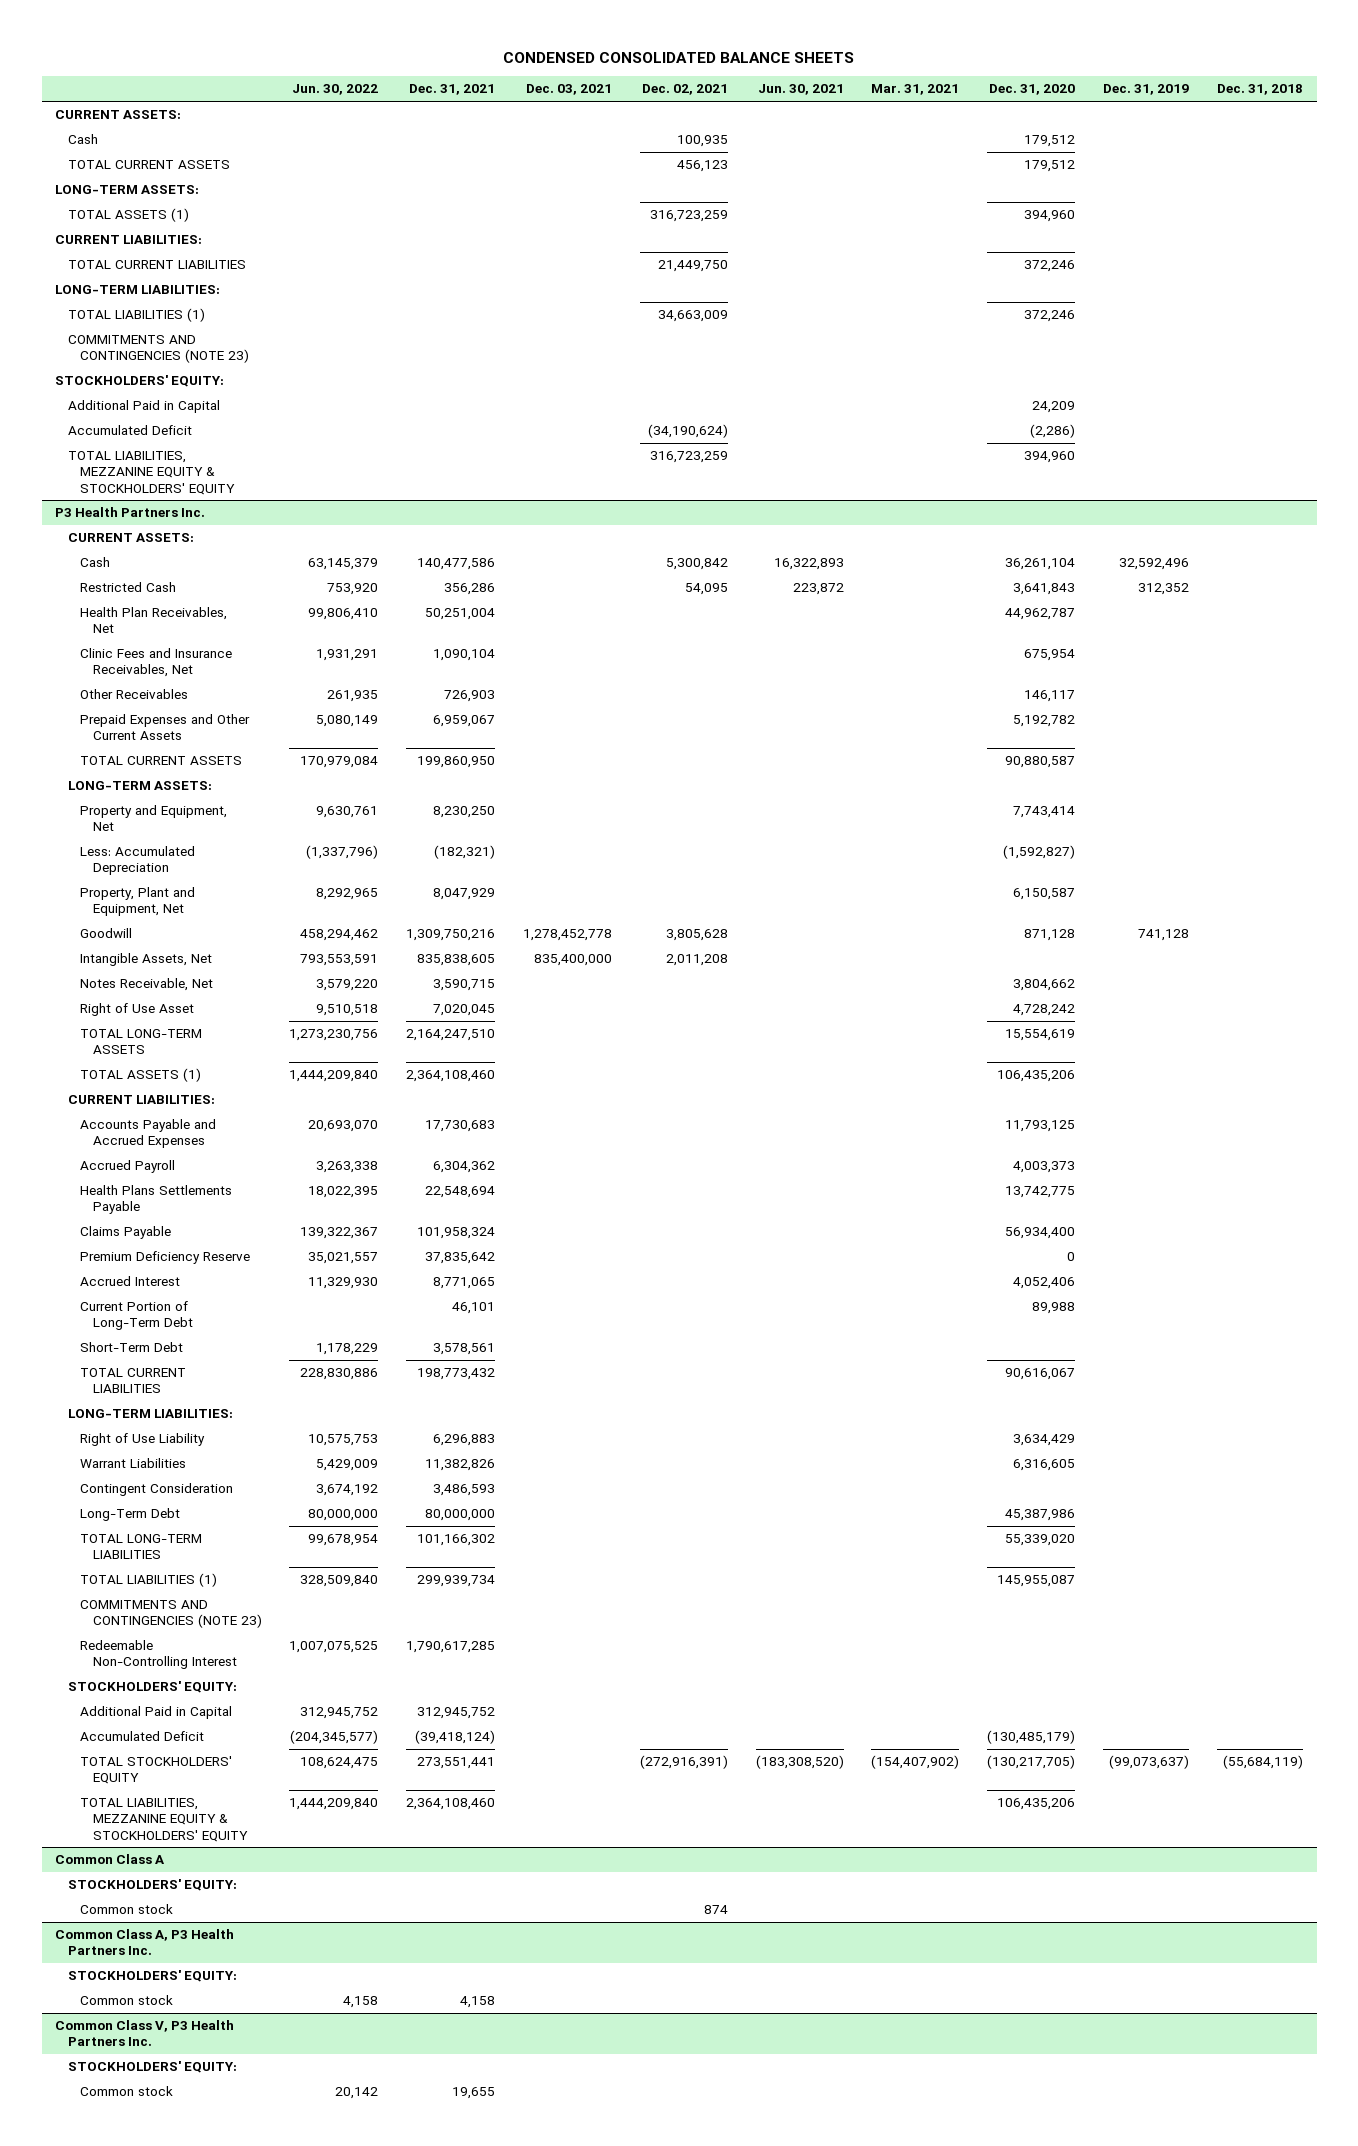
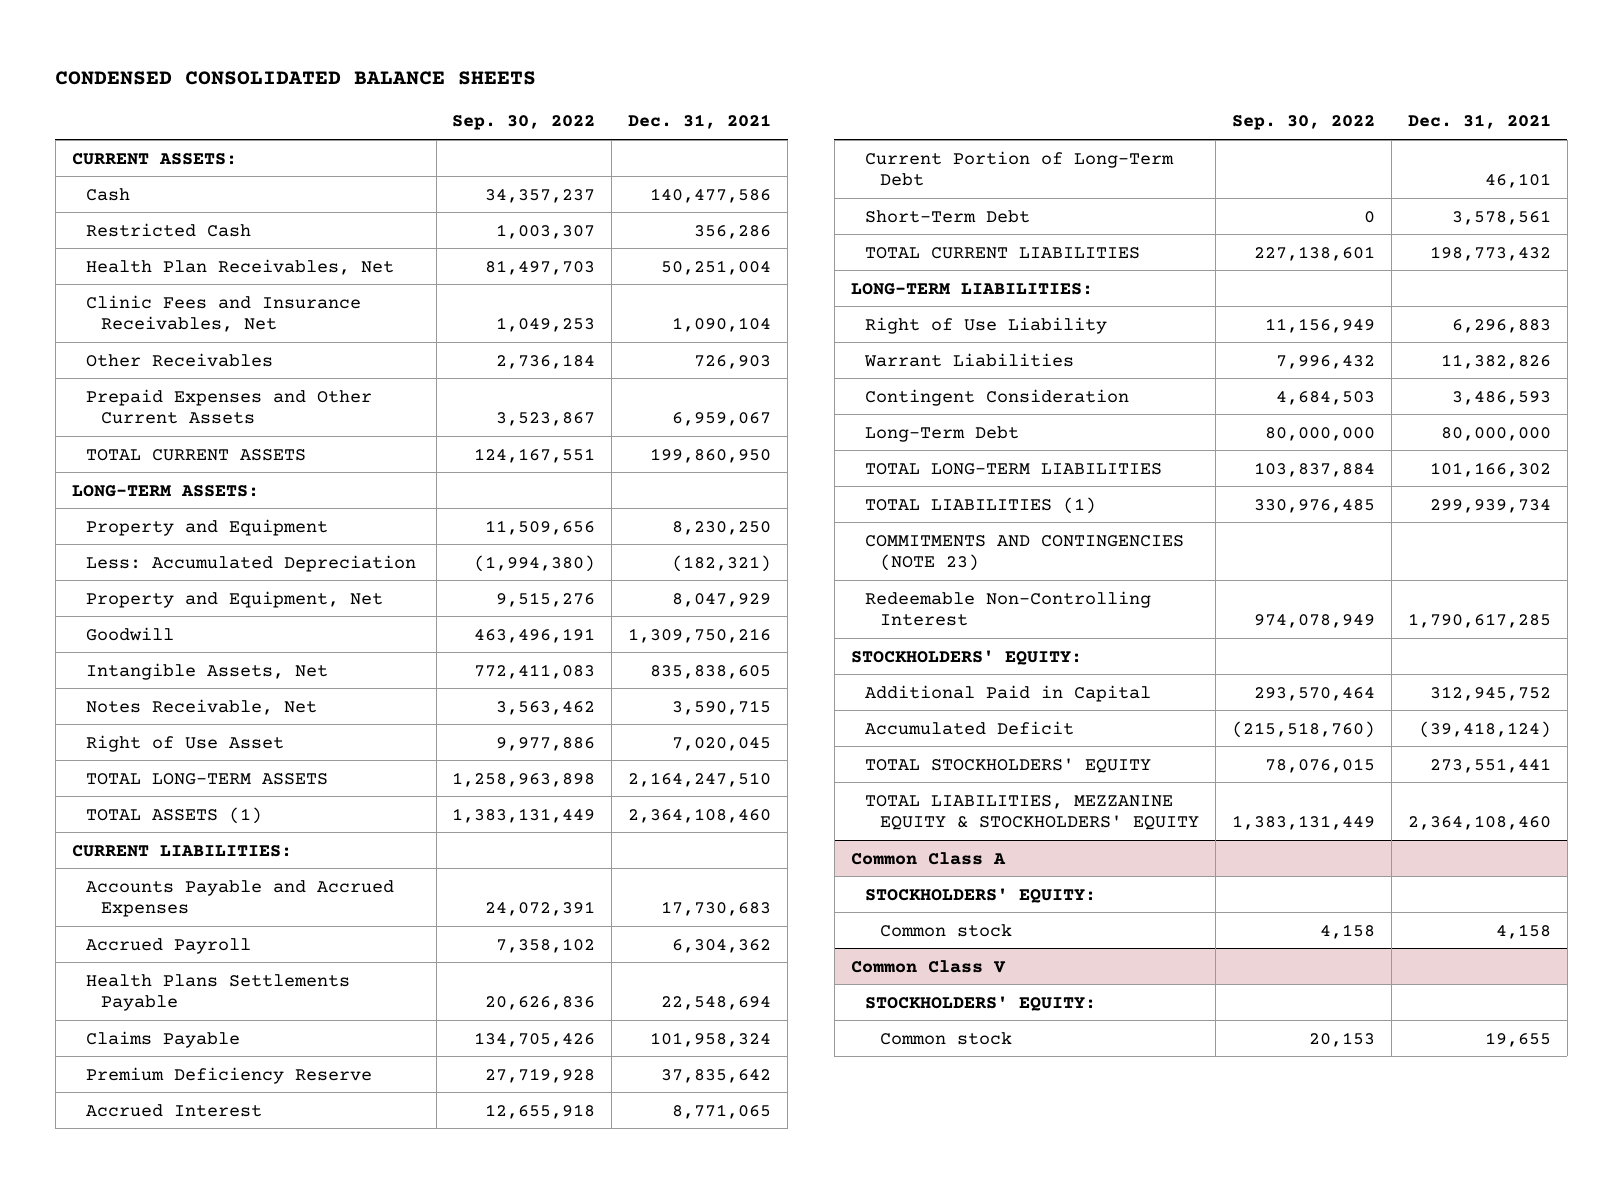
[292,84,379,96] Jun. 30, 2022 -> none
[526,84,613,96] Dec. 03, 2021 -> none
[641,84,728,96] Dec. 02, 2021 -> none
[757,84,844,96] Jun. 30, 2021 -> none
[871,84,960,96] Mar. 31, 2021 -> none
[989,84,1076,96] Dec. 31, 2020 -> none
[1103,84,1190,96] Dec. 31, 2019 -> none
[1216,84,1303,96] Dec. 31, 2018 -> none
none -> [452,115,596,131] Sep. 30, 2022
[67,134,98,145] Cash -> none
[67,160,230,170] TOTAL CURRENT ASSETS -> none
[55,185,200,195] LONG-TERM ASSETS: -> none
[67,208,189,223] TOTAL ASSETS (1) -> none
[55,235,203,245] CURRENT LIABILITIES: -> none
[67,260,246,270] TOTAL CURRENT LIABILITIES -> none
[55,285,221,295] LONG-TERM LIABILITIES: -> none
[67,308,205,323] TOTAL LIABILITIES (1) -> none
[67,335,250,364] COMMITMENTS AND CONTINGENCIES (NOTE 23) -> none
[55,375,225,388] STOCKHOLDERS' EQUITY: -> none
[67,400,220,414] Additional Paid in Capital -> none
[67,425,192,436] Accumulated Deficit -> none
[67,451,236,495] TOTAL LIABILITIES, MEZZANINE EQUITY & STOCKHOLDERS' EQUITY -> none
[55,507,206,518] P3 Health Partners Inc. -> none
[67,533,194,543] CURRENT ASSETS: -> none
[80,805,228,832] Property and Equipment, Net -> [86,518,329,536] Property and Equipment
[80,887,196,917] Property, Plant and Equipment, Net -> [86,590,384,608] Property and Equipment, Net
[80,1904,174,1915] Common stock -> none
[55,1929,235,1956] Common Class A, P3 Health Partners Inc. -> none
[67,1970,237,1983] STOCKHOLDERS' EQUITY: -> none
[55,2020,235,2047] Common Class V, P3 Health Partners Inc. -> none
none -> [850,959,1006,973] Common Class V

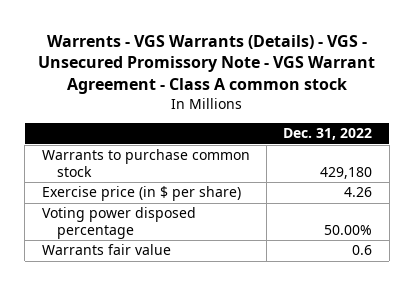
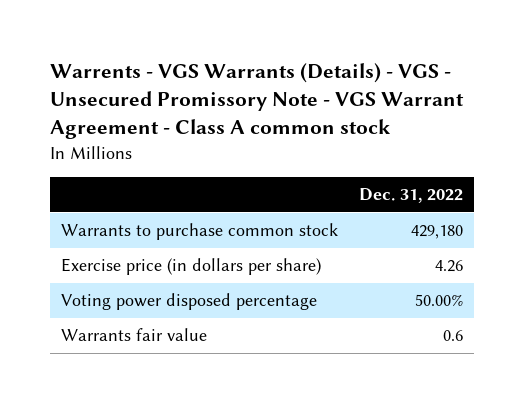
[41,186,241,202] Exercise price (in $ per share) -> [60,258,321,276] Exercise price (in dollars per share)

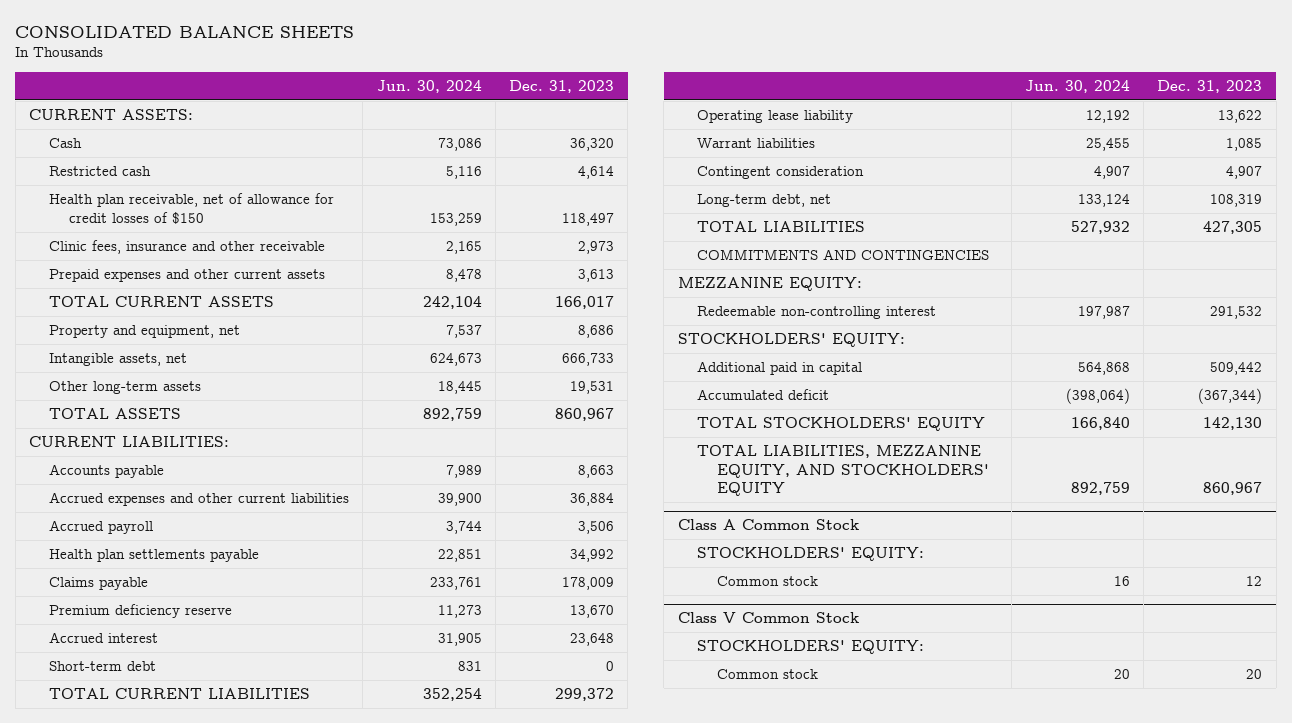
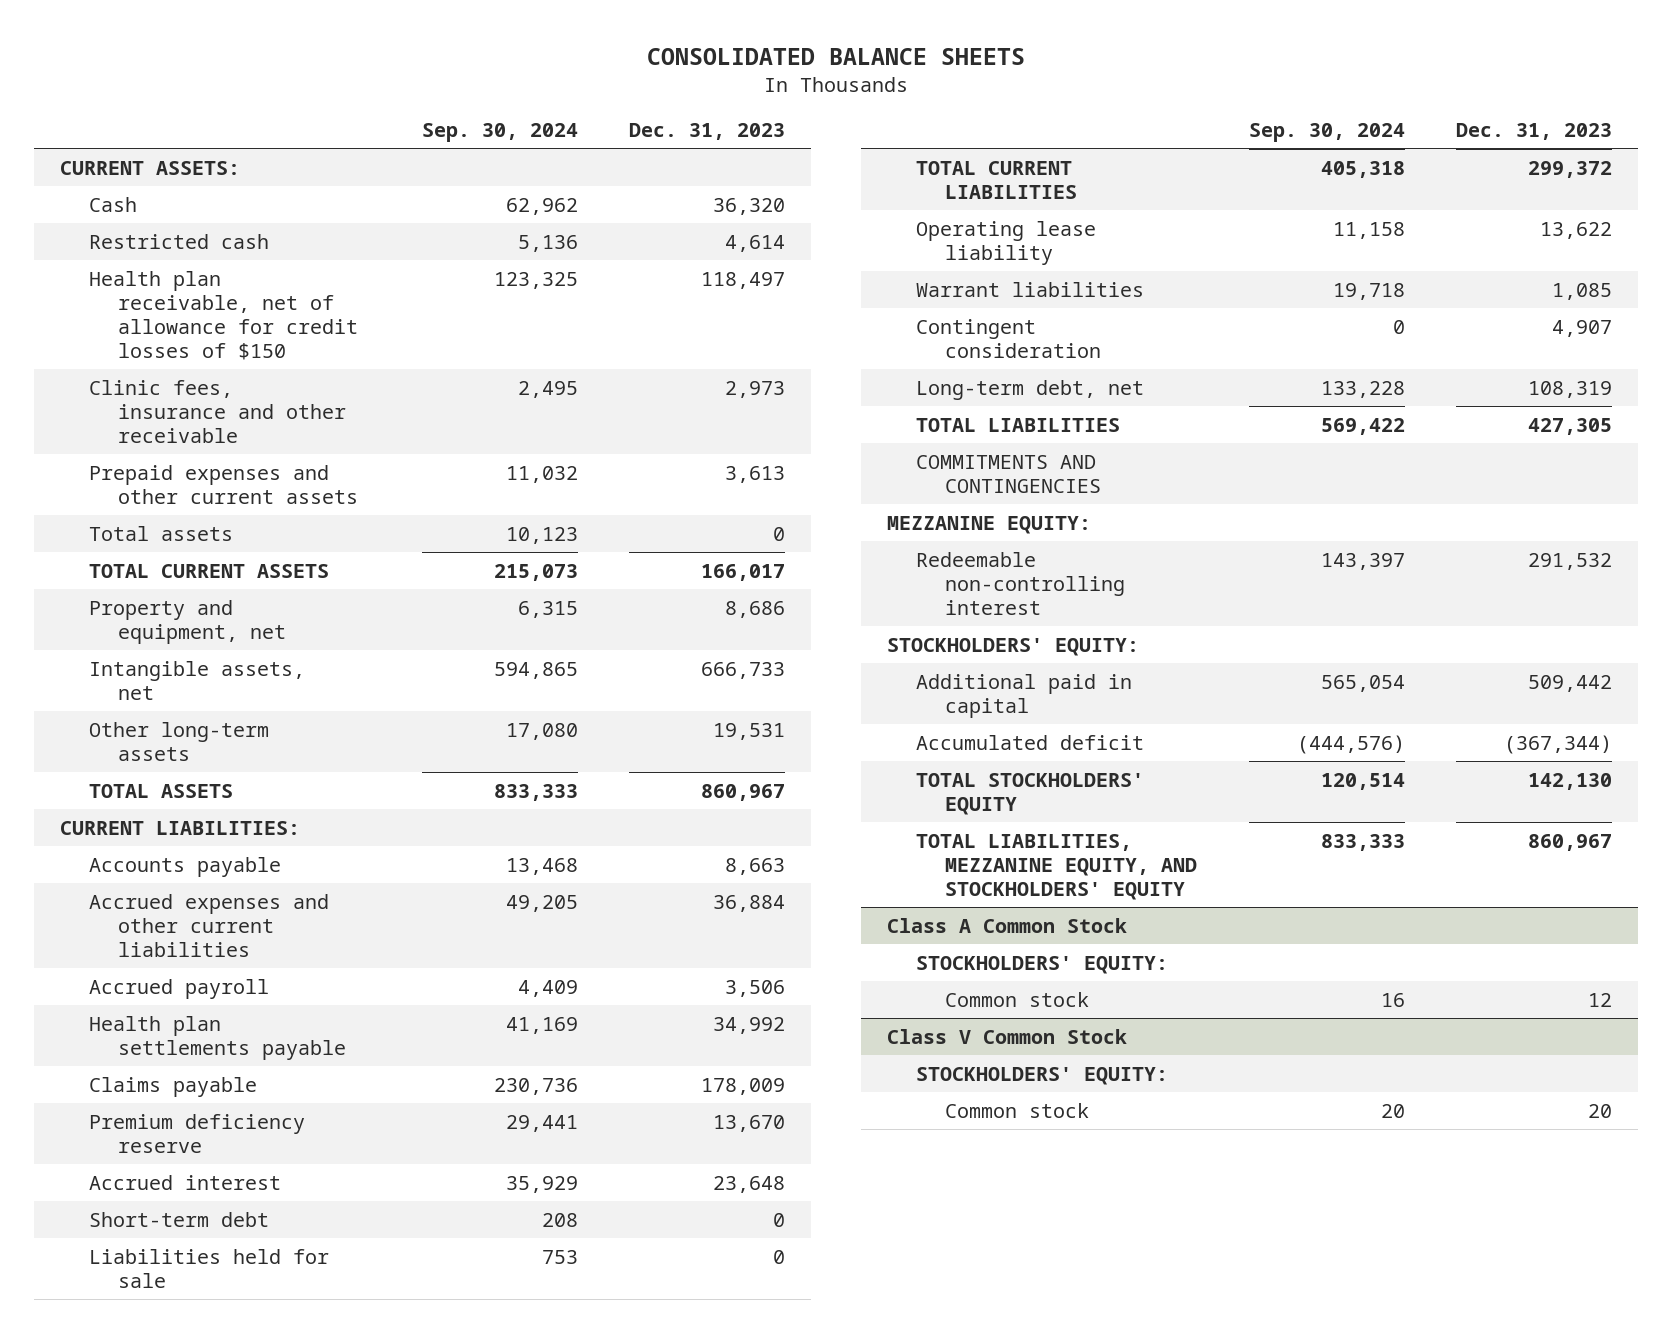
[376,79,482,93] Jun. 30, 2024 -> none
none -> [421,123,578,143] Sep. 30, 2024
none -> [88,525,233,541] Total assets
none -> [88,1248,329,1288] Liabilities held for sale

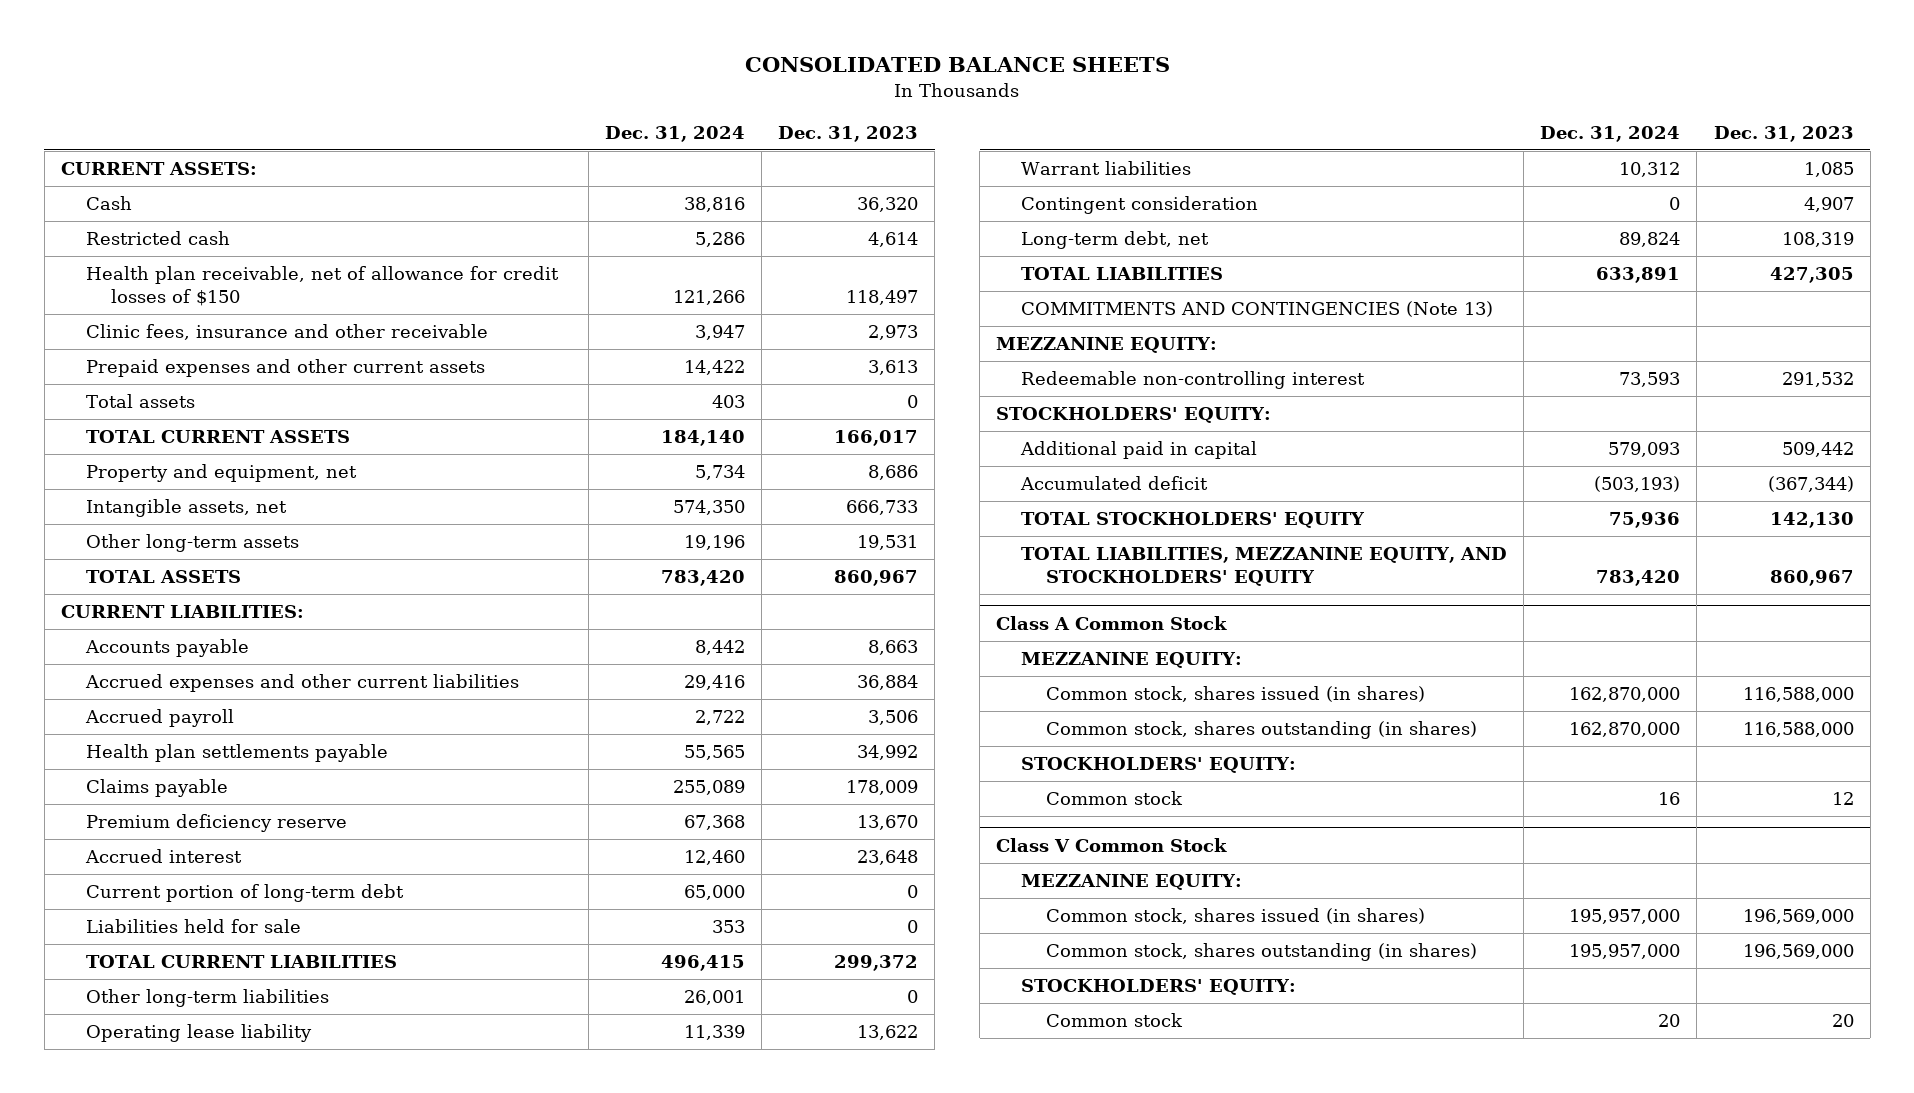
[421,123,578,143] Sep. 30, 2024 -> none
none -> [604,125,745,142] Dec. 31, 2024
[88,1211,269,1227] Short-term debt -> none
none -> [85,884,404,903] Current portion of long-term debt
none -> [85,989,329,1008] Other long-term liabilities
[915,454,1101,493] COMMITMENTS AND CONTINGENCIES -> [1021,301,1494,318] COMMITMENTS AND CONTINGENCIES (Note 13)
none -> [1021,652,1243,669] MEZZANINE EQUITY:
none -> [1046,686,1426,703] Common stock, shares issued (in shares)
none -> [1046,721,1478,740] Common stock, shares outstanding (in shares)
none -> [1021,874,1243,891] MEZZANINE EQUITY:
none -> [1046,908,1426,925] Common stock, shares issued (in shares)
none -> [1046,943,1478,962] Common stock, shares outstanding (in shares)

